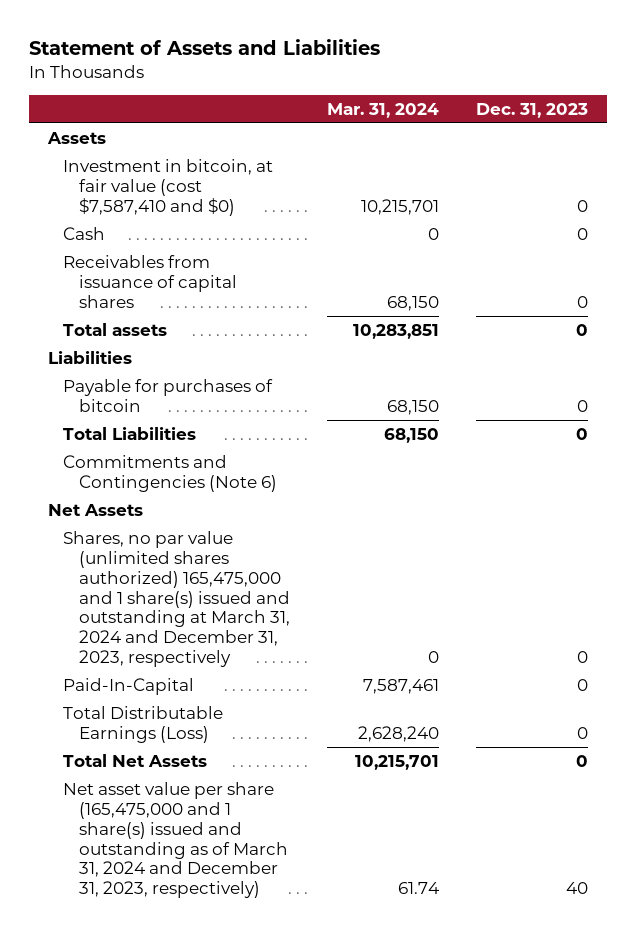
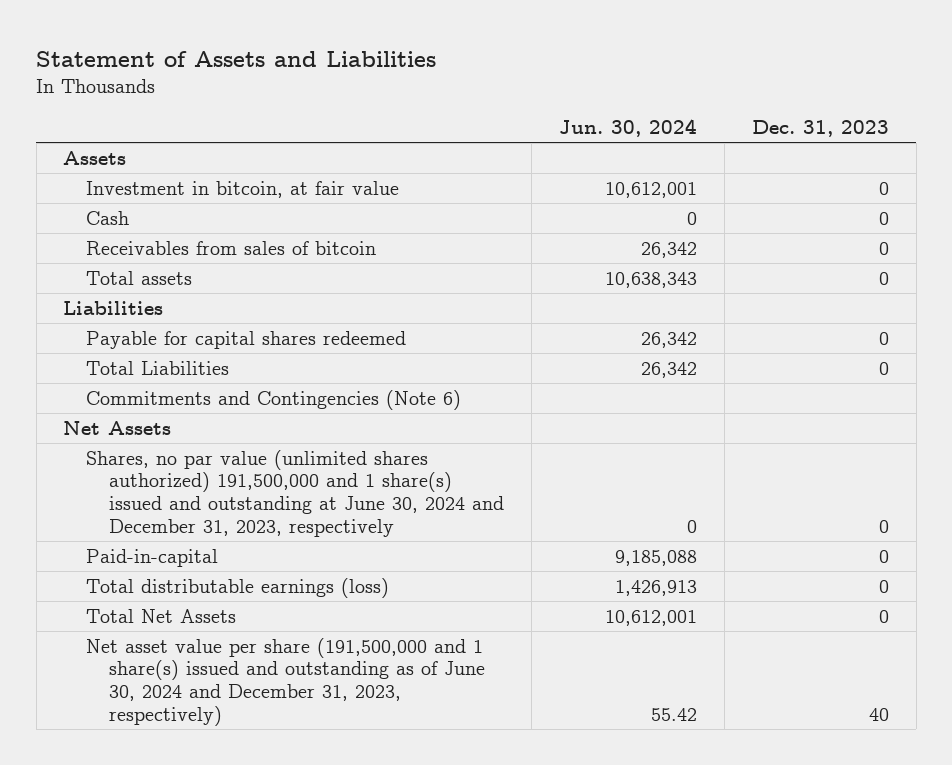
[326,102,439,118] Mar. 31, 2024 -> none
none -> [558,119,697,138] Jun. 30, 2024
[63,158,274,216] Investment in bitcoin, at fair value (cost $7,587,410 and $0) -> [86,180,400,198] Investment in bitcoin, at fair value
[63,254,237,308] Receivables from issuance of capital shares -> none
none -> [86,240,377,255] Receivables from sales of bitcoin
[63,378,274,412] Payable for purchases of bitcoin -> none
none -> [86,330,407,349] Payable for capital shares redeemed
[63,530,290,668] Shares, no par value (unlimited shares authorized) 165,475,000 and 1 share(s) issued and outstanding at March 31, 2024 and December 31, 2023, respectively -> [86,449,505,537] Shares, no par value (unlimited shares authorized) 191,500,000 and 1 share(s) issued and outstanding at June 30, 2024 and December 31, 2023, respectively
[63,677,195,695] Paid-In-Capital -> [86,548,219,567] Paid-in-capital
[63,705,224,743] Total Distributable Earnings (Loss) -> [86,577,390,598] Total distributable earnings (loss)
[63,781,288,899] Net asset value per share (165,475,000 and 1 share(s) issued and outstanding as of March 31, 2024 and December 31, 2023, respectively) -> [86,637,486,726] Net asset value per share (191,500,000 and 1 share(s) issued and outstanding as of June 30, 2024 and December 31, 2023, respectively)

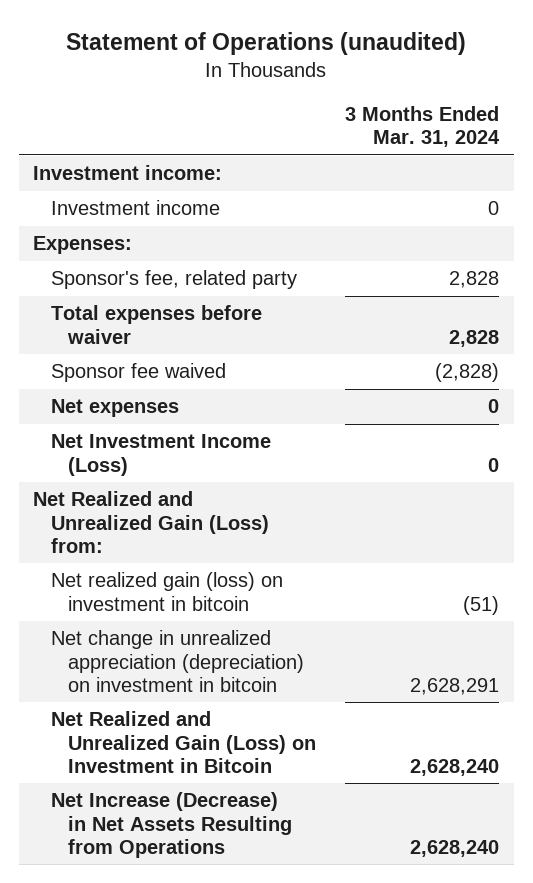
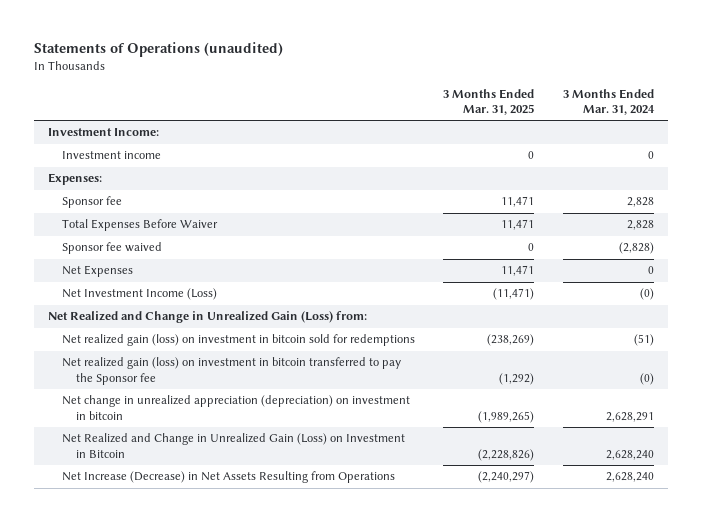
[66,31,467,55] Statement of Operations (unaudited) -> [33,41,283,57] Statements of Operations (unaudited)
none -> [443,88,535,116] 3 Months Ended Mar. 31, 2025
[33,165,223,181] Investment income: -> [47,128,159,137] Investment Income:
[50,270,297,290] Sponsor's fee, related party -> [62,196,123,209] Sponsor fee
[50,305,262,344] Total expenses before waiver -> [62,219,219,232] Total Expenses Before Waiver
[50,399,179,418] Net expenses -> [62,265,134,278] Net Expenses
[488,457,500,472] 0 -> [639,288,654,301] (0)
[33,491,269,553] Net Realized and Unrealized Gain (Loss) from: -> [47,311,367,324] Net Realized and Change in Unrealized Gain (Loss) from:
[50,572,283,611] Net realized gain (loss) on investment in bitcoin -> [62,334,416,347] Net realized gain (loss) on investment in bitcoin sold for redemptions
none -> [62,357,402,385] Net realized gain (loss) on investment in bitcoin transferred to pay the Sponsor fee
[50,711,316,773] Net Realized and Unrealized Gain (Loss) on Investment in Bitcoin -> [62,433,406,458] Net Realized and Change in Unrealized Gain (Loss) on Investment in Bitcoin

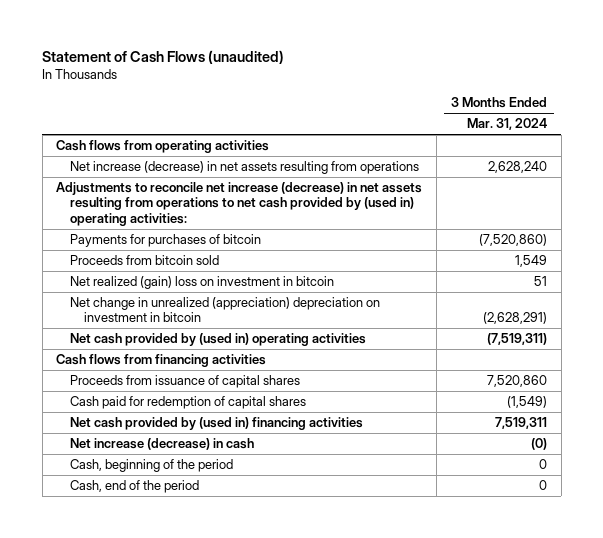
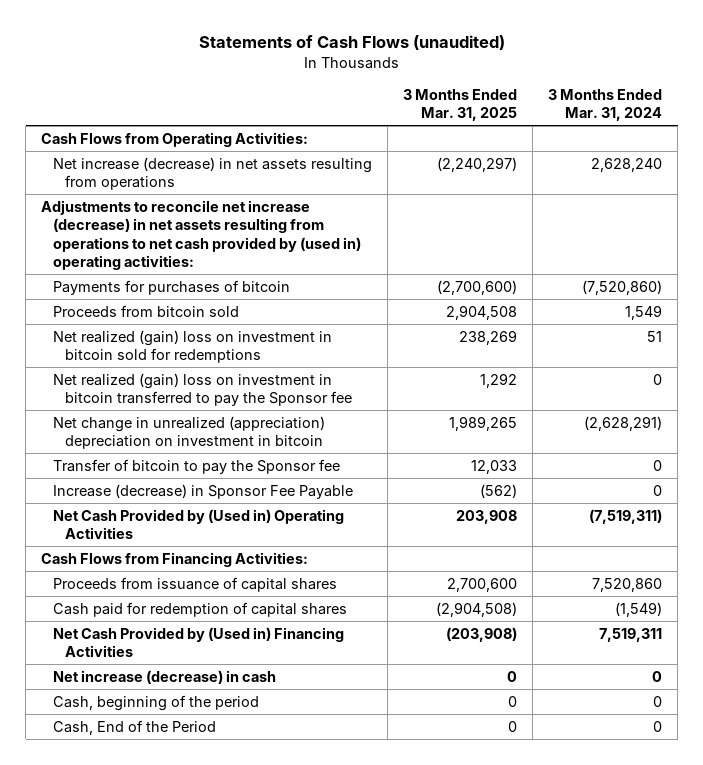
[42,49,285,64] Statement of Cash Flows (unaudited) -> [198,35,505,51] Statements of Cash Flows (unaudited)
none -> [403,88,518,122] 3 Months Ended Mar. 31, 2025
[56,140,270,154] Cash flows from operating activities -> [41,131,309,147] Cash Flows from Operating Activities:
[70,276,335,290] Net realized (gain) loss on investment in bitcoin -> [53,329,333,364] Net realized (gain) loss on investment in bitcoin sold for redemptions
none -> [53,372,352,407] Net realized (gain) loss on investment in bitcoin transferred to pay the Sponsor fee
none -> [53,458,341,474] Transfer of bitcoin to pay the Sponsor fee
none -> [53,483,354,499] Increase (decrease) in Sponsor Fee Payable
[70,333,367,347] Net cash provided by (used in) operating activities -> [53,508,345,540] Net Cash Provided by (Used in) Operating Activities
[56,354,267,368] Cash flows from financing activities -> [41,551,309,567] Cash Flows from Financing Activities:
[70,417,364,431] Net cash provided by (used in) financing activities -> [53,626,345,658] Net Cash Provided by (Used in) Financing Activities
[530,438,547,451] (0) -> [652,670,663,682] 0
[70,480,200,494] Cash, end of the period -> [53,719,217,735] Cash, End of the Period

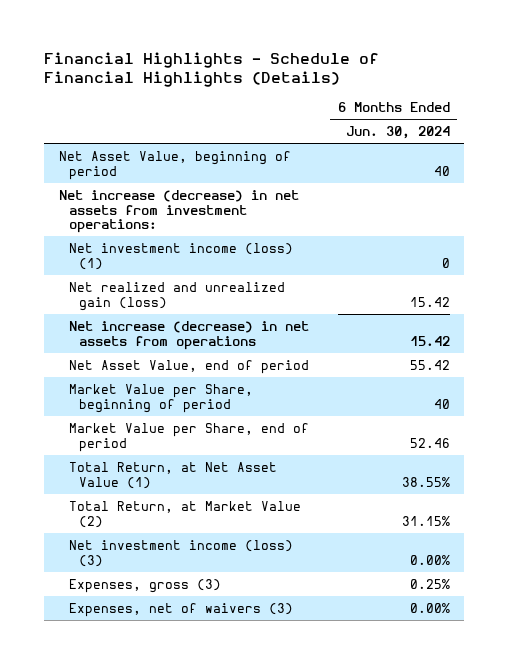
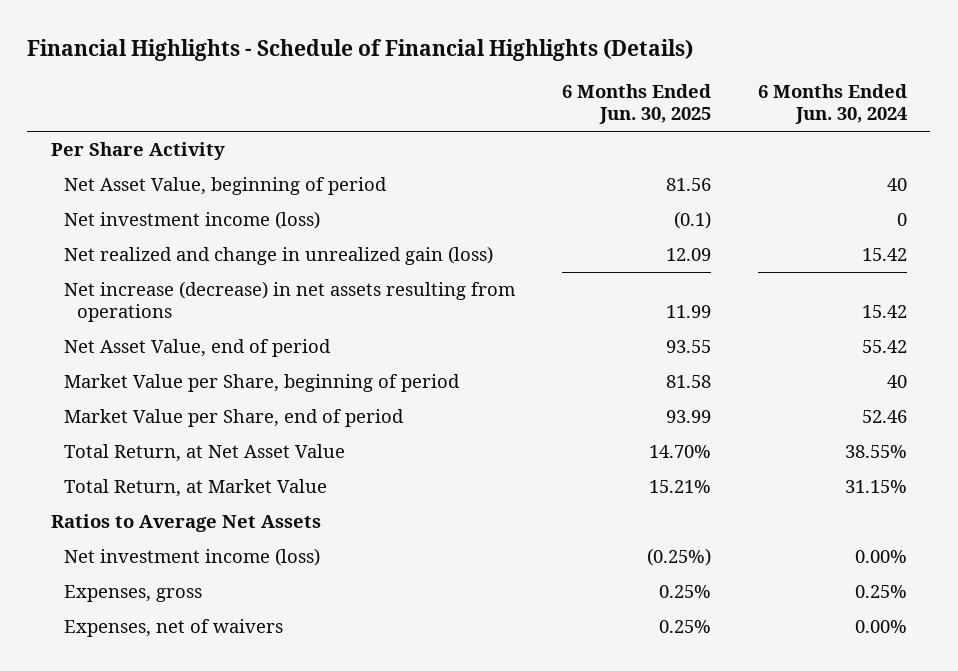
none -> [561,84,711,125] 6 Months Ended Jun. 30, 2025
none -> [50,142,225,161] Per Share Activity
[58,189,299,234] Net increase (decrease) in net assets from investment operations: -> none
[68,242,293,270] Net investment income (loss) (1) -> [63,211,320,230] Net investment income (loss)
[68,281,285,311] Net realized and unrealized gain (loss) -> [63,246,493,266] Net realized and change in unrealized gain (loss)
[68,320,309,350] Net increase (decrease) in net assets from operations -> [63,281,515,323] Net increase (decrease) in net assets resulting from operations
[68,461,277,489] Total Return, at Net Asset Value (1) -> [63,444,345,463] Total Return, at Net Asset Value
[68,500,301,528] Total Return, at Market Value (2) -> [63,479,327,498] Total Return, at Market Value
none -> [50,514,321,533] Ratios to Average Net Assets
[68,539,293,567] Net investment income (loss) (3) -> [63,548,320,567] Net investment income (loss)
[68,578,221,593] Expenses, gross (3) -> [63,585,202,603] Expenses, gross
[68,602,293,617] Expenses, net of waivers (3) -> [63,619,283,638] Expenses, net of waivers

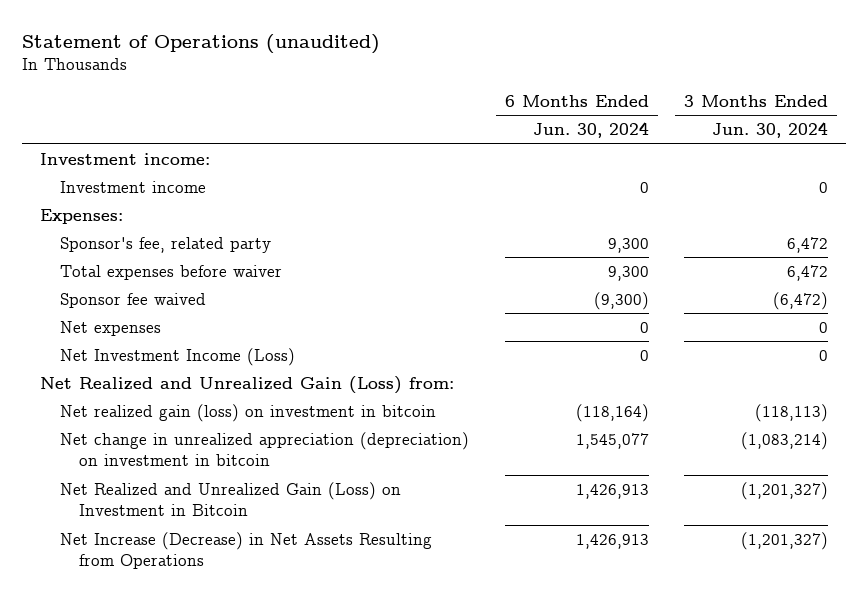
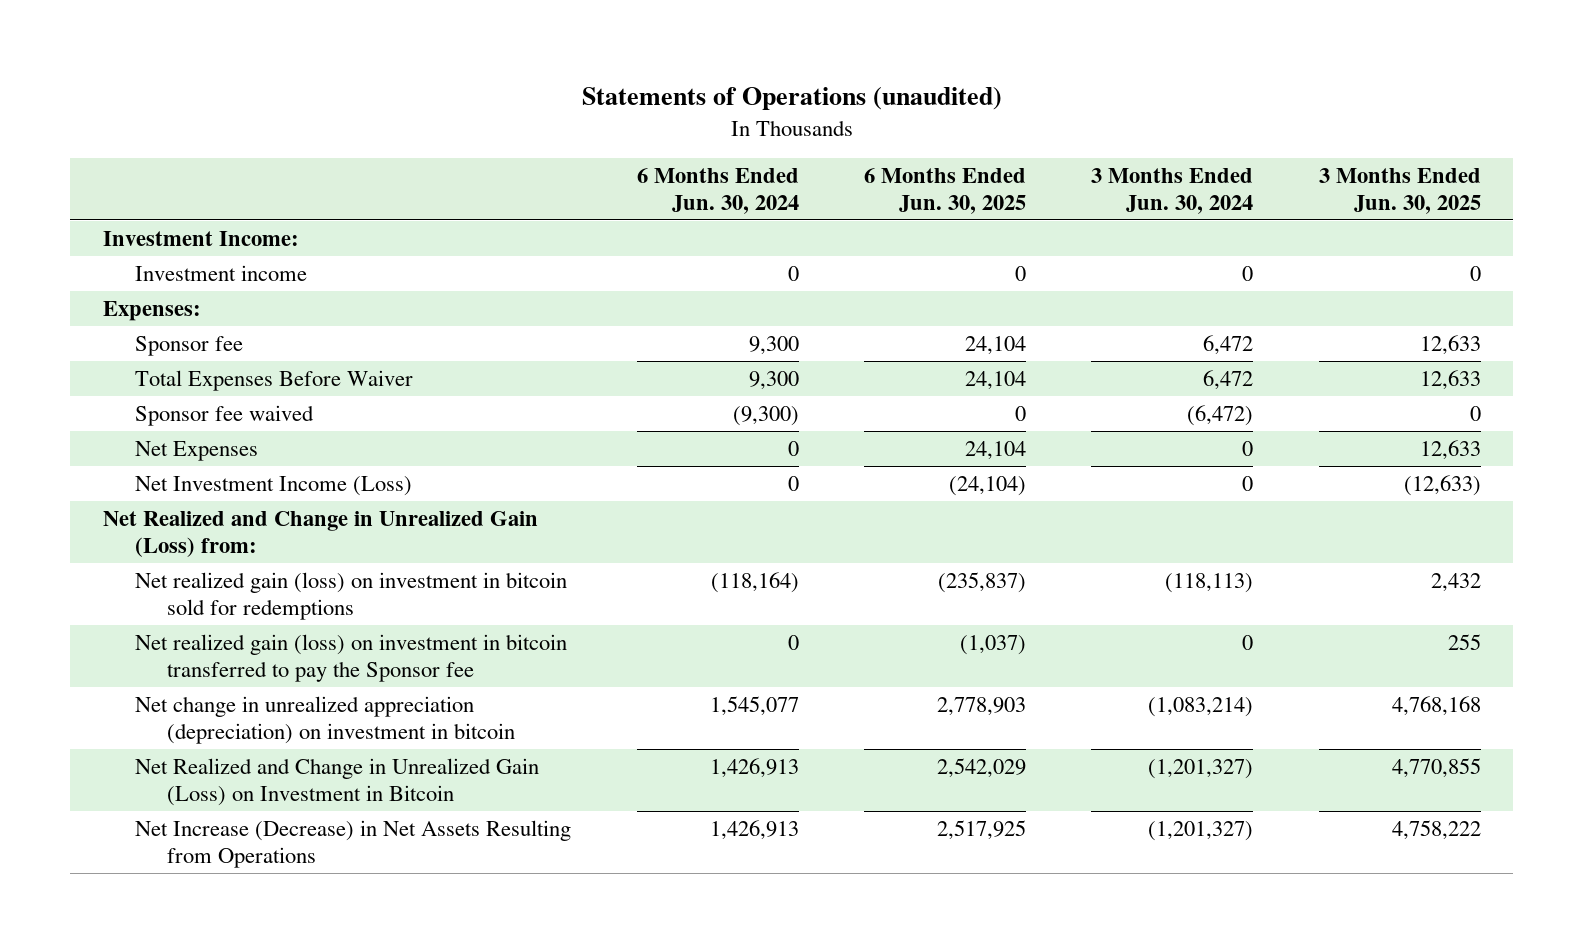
[21,33,380,54] Statement of Operations (unaudited) -> [581,87,1002,111] Statements of Operations (unaudited)
none -> [863,167,1026,214] 6 Months Ended Jun. 30, 2025
none -> [1318,167,1481,214] 3 Months Ended Jun. 30, 2025
[39,152,210,165] Investment income: -> [102,230,299,246] Investment Income:
[59,236,271,253] Sponsor's fee, related party -> [135,335,244,356] Sponsor fee
[59,264,282,280] Total expenses before waiver -> [135,369,414,391] Total Expenses Before Waiver
[59,320,161,336] Net expenses -> [135,440,259,461] Net Expenses
[39,375,454,394] Net Realized and Unrealized Gain (Loss) from: -> [102,510,538,557] Net Realized and Change in Unrealized Gain (Loss) from:
[59,403,436,422] Net realized gain (loss) on investment in bitcoin -> [135,571,568,620] Net realized gain (loss) on investment in bitcoin sold for redemptions
none -> [135,633,568,682] Net realized gain (loss) on investment in bitcoin transferred to pay the Sponsor fee
[59,481,401,517] Net Realized and Unrealized Gain (Loss) on Investment in Bitcoin -> [135,757,540,806] Net Realized and Change in Unrealized Gain (Loss) on Investment in Bitcoin

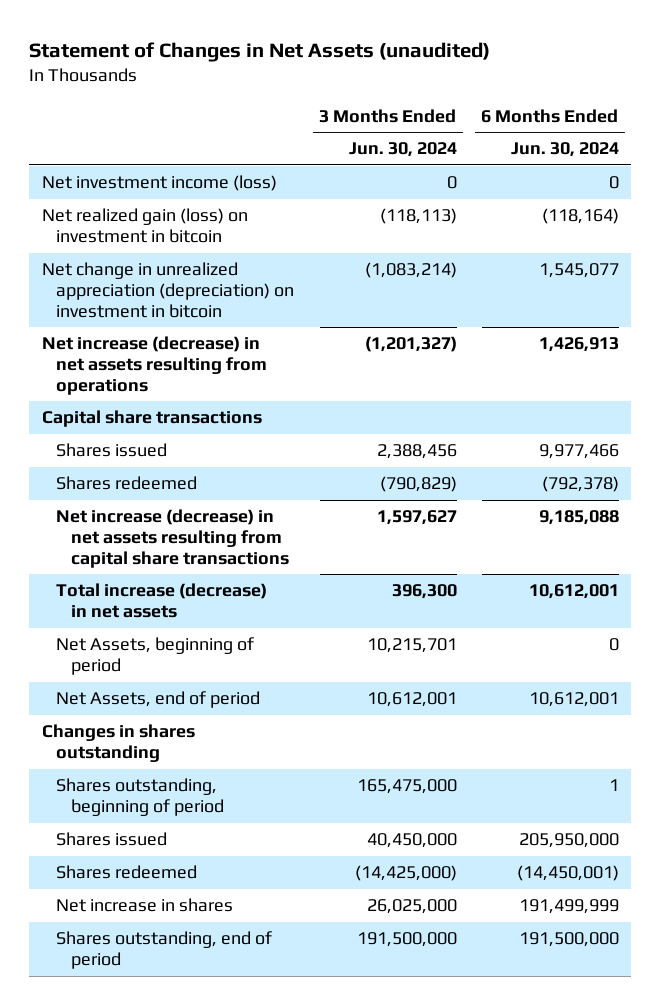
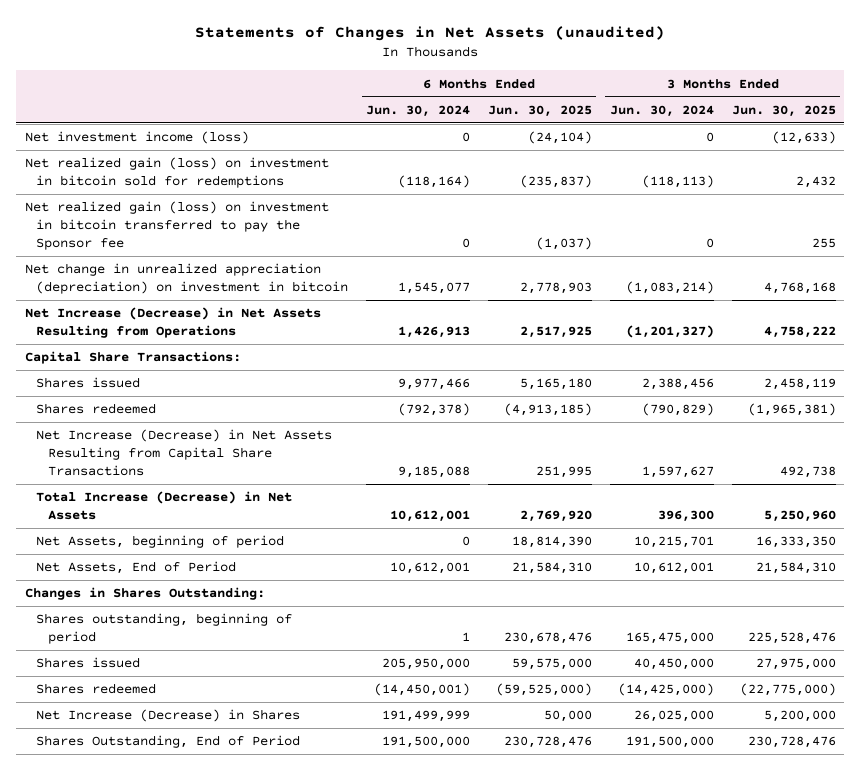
[29,42,491,63] Statement of Changes in Net Assets (unaudited) -> [195,26,666,42] Statements of Changes in Net Assets (unaudited)
none -> [487,104,592,117] Jun. 30, 2025
none -> [731,104,836,117] Jun. 30, 2025
[41,208,248,244] Net realized gain (loss) on investment in bitcoin -> [24,157,329,188] Net realized gain (loss) on investment in bitcoin sold for redemptions
none -> [24,201,329,250] Net realized gain (loss) on investment in bitcoin transferred to pay the Sponsor fee
[41,336,268,395] Net increase (decrease) in net assets resulting from operations -> [24,307,321,338] Net Increase (Decrease) in Net Assets Resulting from Operations
[41,410,262,428] Capital share transactions -> [24,351,241,365] Capital Share Transactions:
[56,509,290,568] Net increase (decrease) in net assets resulting from capital share transactions -> [36,429,333,476] Net Increase (Decrease) in Net Assets Resulting from Capital Share Transactions
[56,583,268,619] Total increase (decrease) in net assets -> [36,491,293,520] Total Increase (Decrease) in Net Assets
[56,691,261,709] Net Assets, end of period -> [36,561,237,575] Net Assets, End of Period
[41,724,195,763] Changes in shares outstanding -> [24,587,265,601] Changes in Shares Outstanding:
[56,898,234,913] Net increase in shares -> [36,709,301,723] Net Increase (Decrease) in Shares
[56,931,273,970] Shares outstanding, end of period -> [36,735,301,749] Shares Outstanding, End of Period

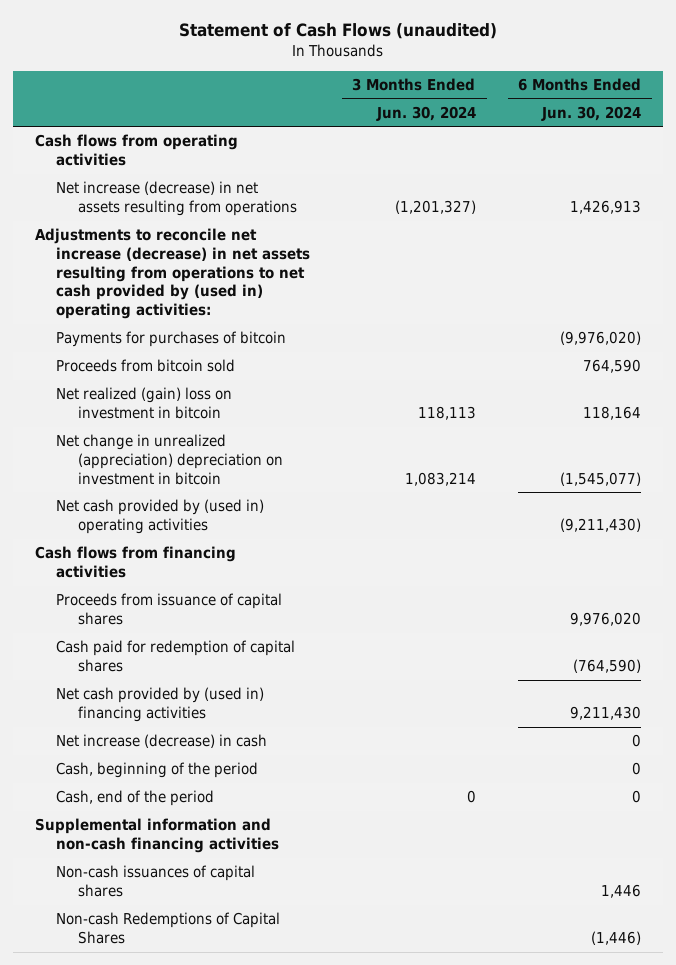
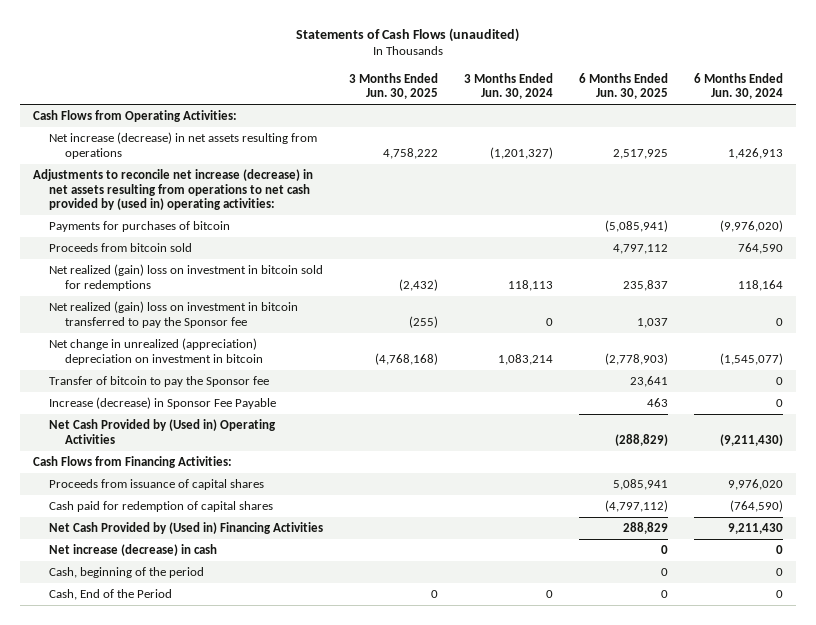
[178,23,497,40] Statement of Cash Flows (unaudited) -> [296,27,520,42] Statements of Cash Flows (unaudited)
none -> [349,72,439,100] 3 Months Ended Jun. 30, 2025
none -> [579,72,669,100] 6 Months Ended Jun. 30, 2025
[34,134,238,166] Cash flows from operating activities -> [32,110,237,123] Cash Flows from Operating Activities:
[56,387,233,419] Net realized (gain) loss on investment in bitcoin -> [48,264,323,291] Net realized (gain) loss on investment in bitcoin sold for redemptions
none -> [48,301,298,328] Net realized (gain) loss on investment in bitcoin transferred to pay the Sponsor fee
none -> [48,376,269,388] Transfer of bitcoin to pay the Sponsor fee
none -> [48,397,276,410] Increase (decrease) in Sponsor Fee Payable
[56,499,265,534] Net cash provided by (used in) operating activities -> [48,419,276,444] Net Cash Provided by (Used in) Operating Activities
[34,546,236,578] Cash flows from financing activities -> [32,456,232,469] Cash Flows from Financing Activities:
[56,687,265,722] Net cash provided by (used in) financing activities -> [48,522,323,535] Net Cash Provided by (Used in) Financing Activities
[34,818,280,853] Supplemental information and non-cash financing activities -> none
[56,865,256,897] Non-cash issuances of capital shares -> none
[56,912,281,944] Non-cash Redemptions of Capital Shares -> none
[56,790,215,807] Cash, end of the period -> [48,589,172,601] Cash, End of the Period

